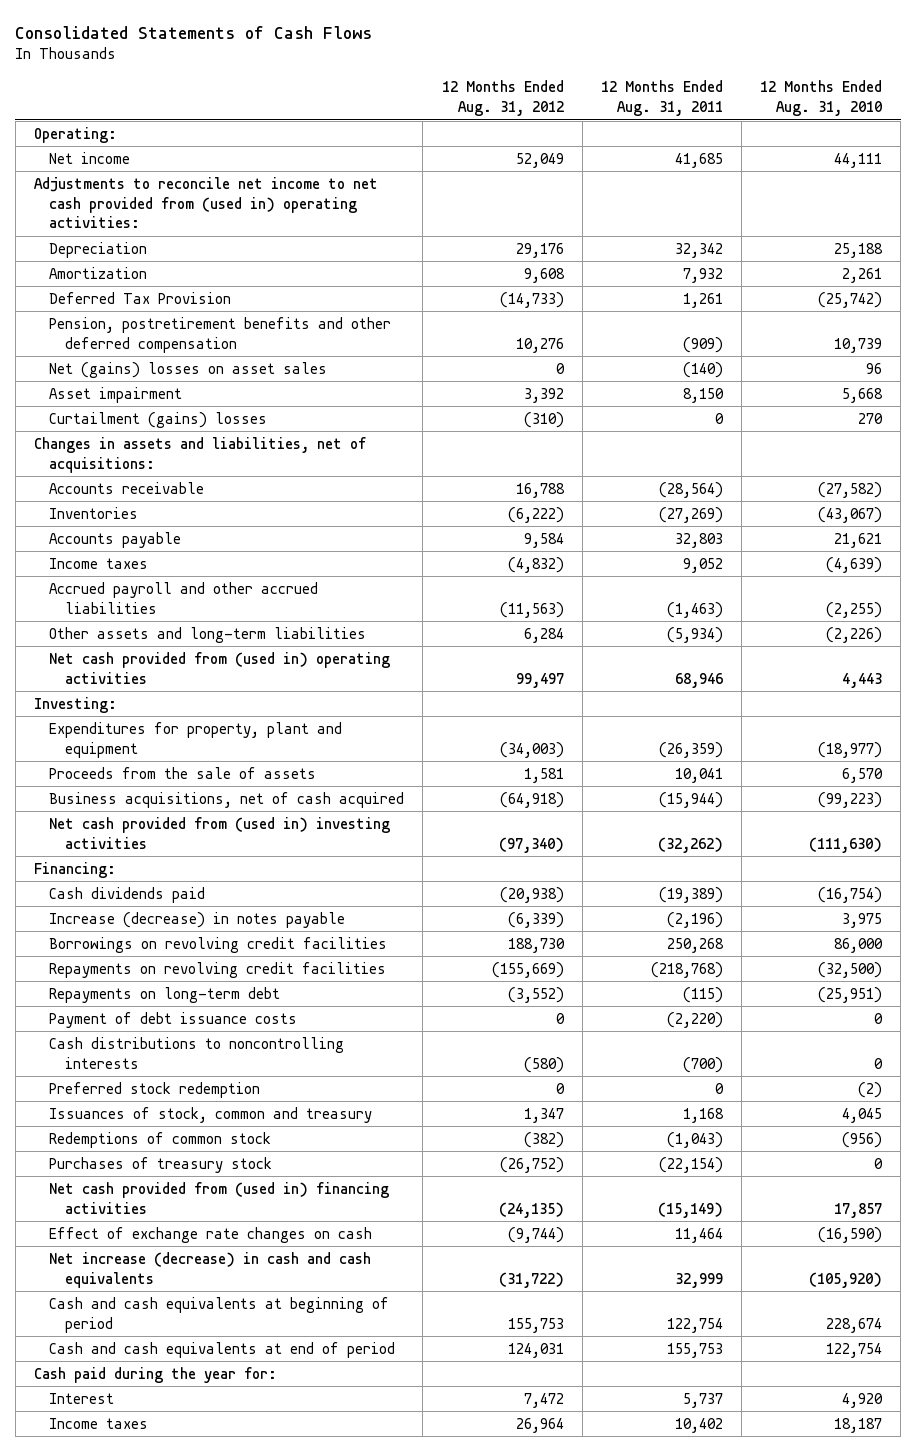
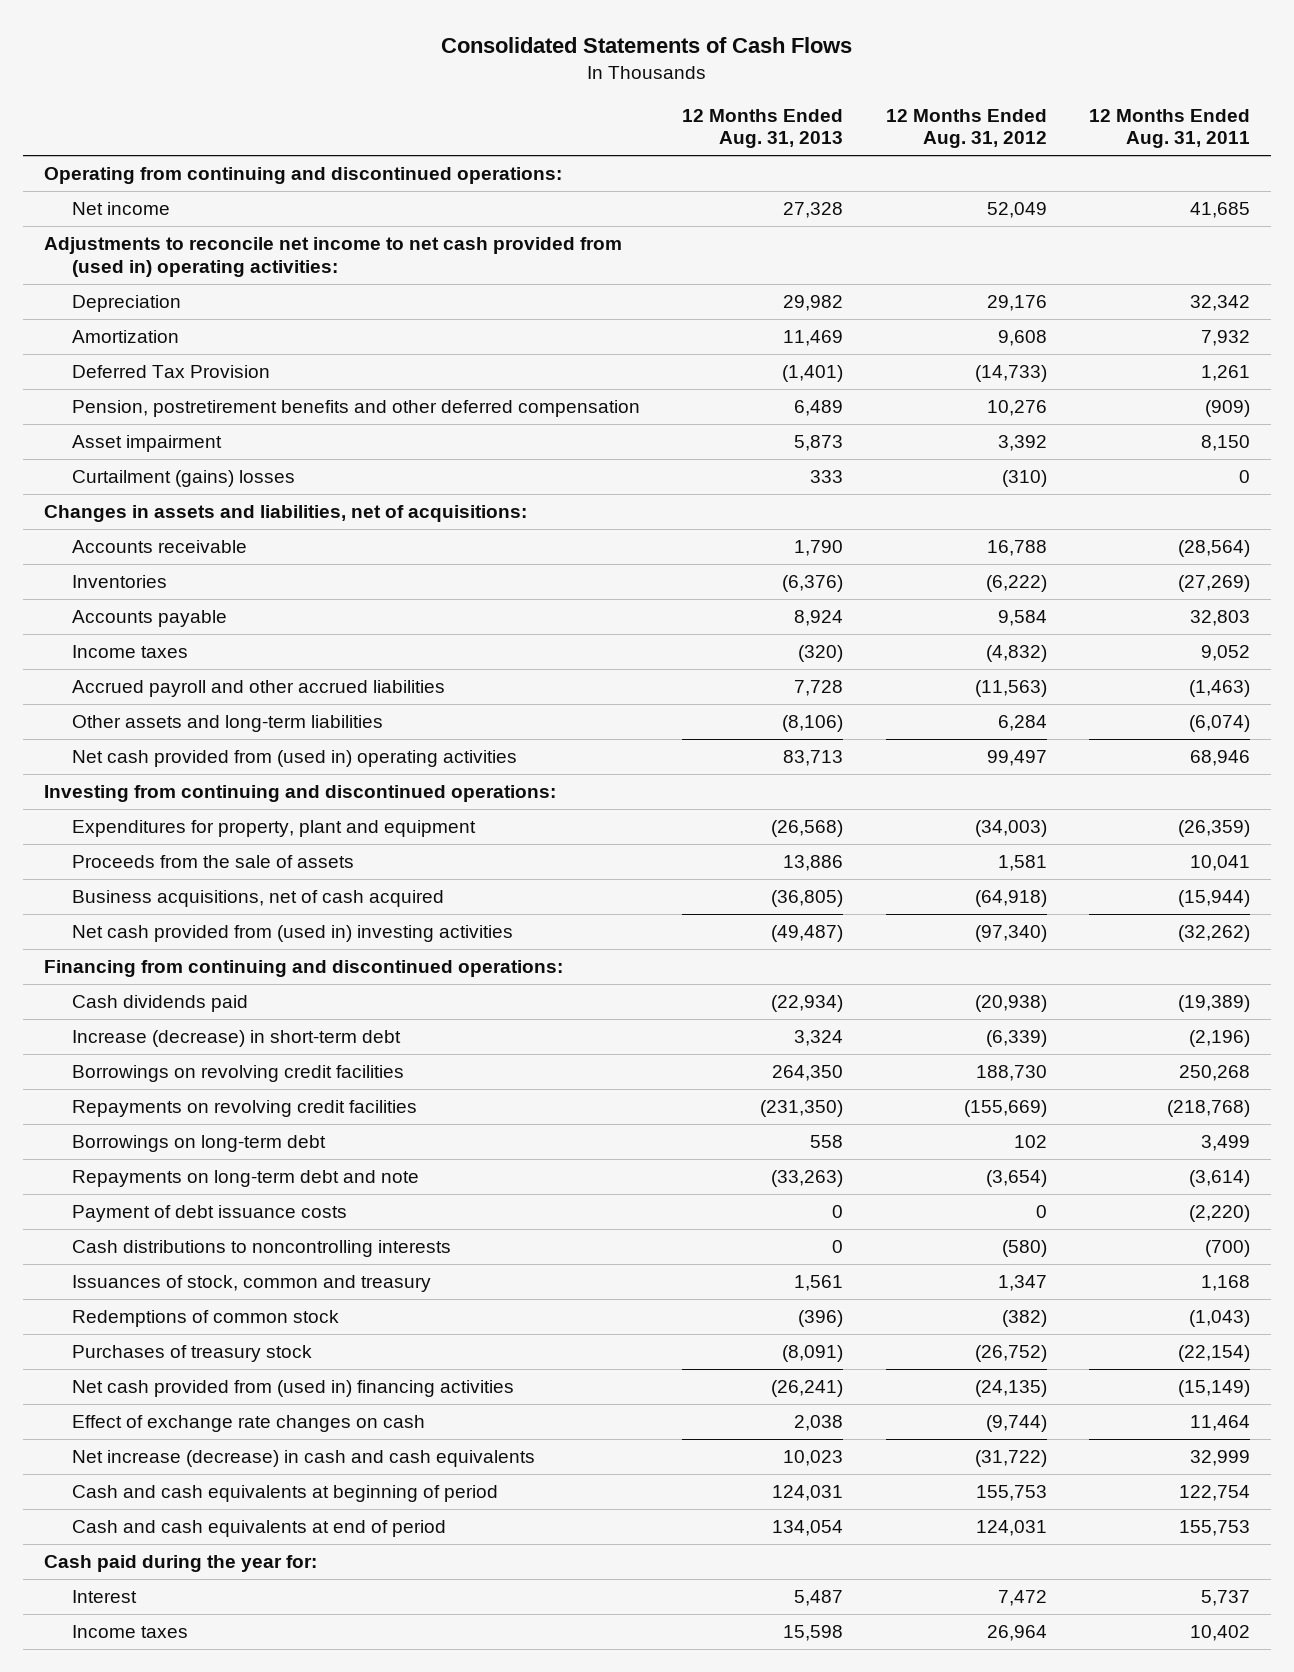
[759,80,882,117] 12 Months Ended Aug. 31, 2010 -> none
none -> [682,108,844,149] 12 Months Ended Aug. 31, 2013
[33,126,117,143] Operating: -> [44,167,563,185] Operating from continuing and discontinued operations:
[49,361,328,378] Net (gains) losses on asset sales -> none
[666,626,723,643] (5,934) -> [1188,715,1250,733] (6,074)
[33,696,117,713] Investing: -> [44,785,557,803] Investing from continuing and discontinued operations:
[33,861,116,878] Financing: -> [44,960,564,978] Financing from continuing and discontinued operations:
[49,911,346,928] Increase (decrease) in notes payable -> [71,1030,401,1048] Increase (decrease) in short-term debt
none -> [71,1135,326,1153] Borrowings on long-term debt
[49,986,281,1003] Repayments on long-term debt -> [71,1170,419,1188] Repayments on long-term debt and note
[507,986,564,1003] (3,552) -> [985,1170,1047,1188] (3,654)
[682,986,723,1003] (115) -> [1188,1170,1250,1188] (3,614)
[49,1081,261,1098] Preferred stock redemption -> none

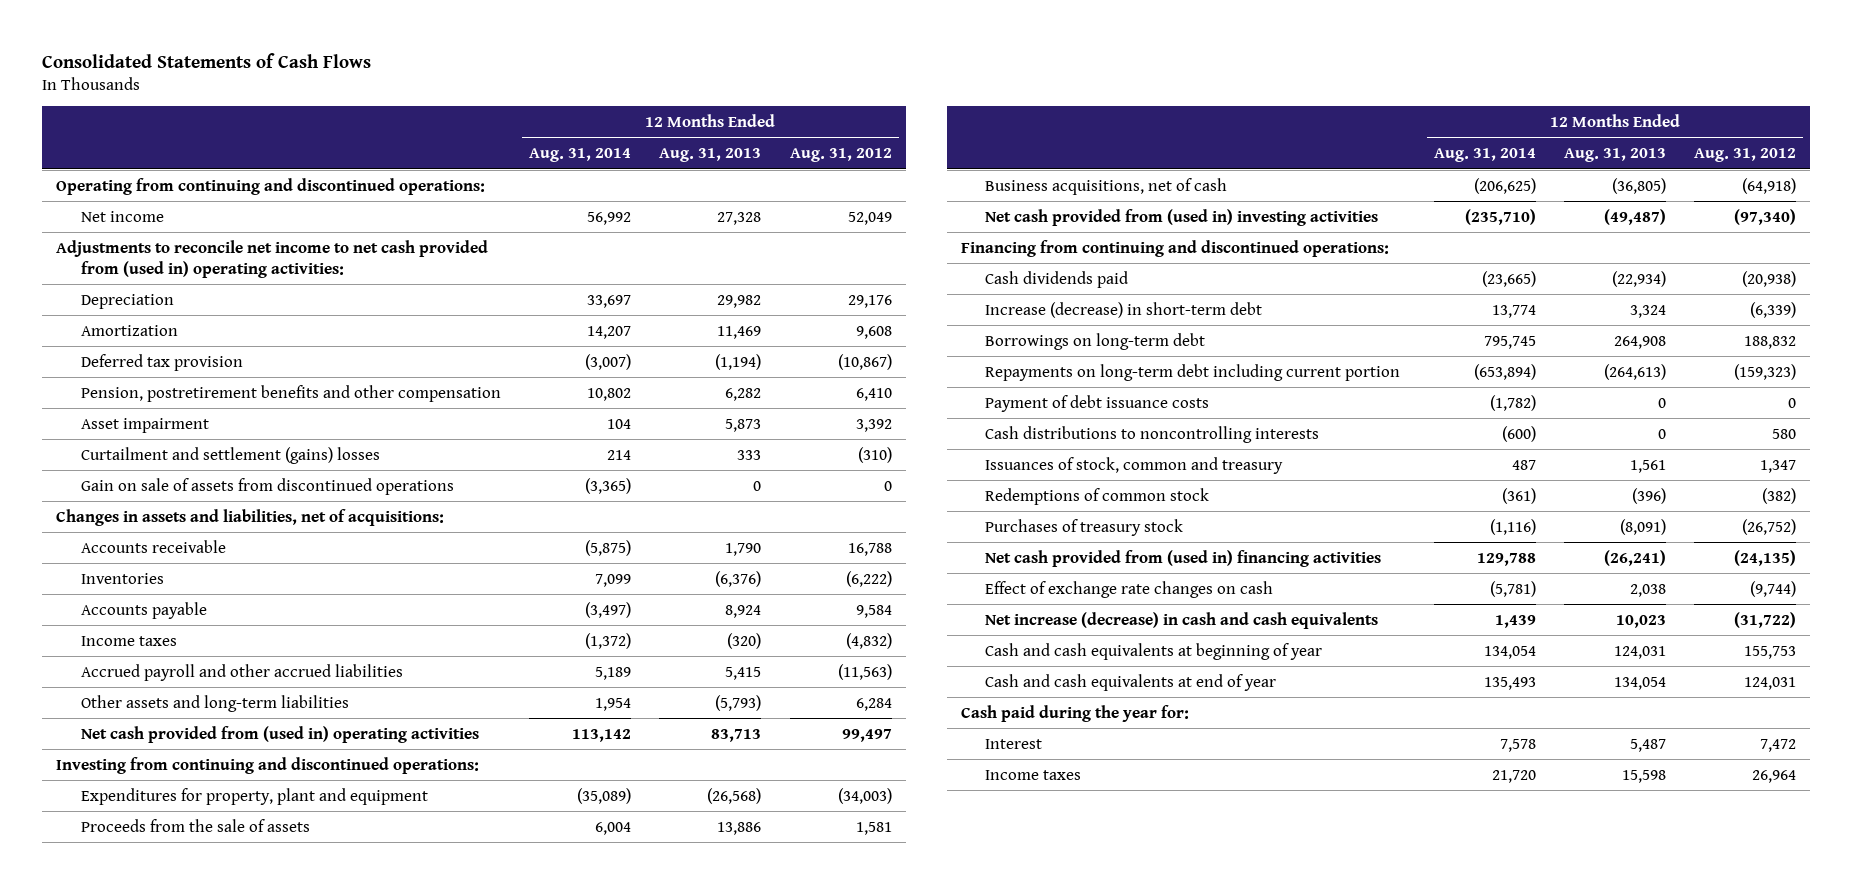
[1088,108,1250,149] 12 Months Ended Aug. 31, 2011 -> none
none -> [529,148,632,163] Aug. 31, 2014
[71,365,270,379] Deferred Tax Provision -> [80,353,243,371] Deferred tax provision
[782,365,844,383] (1,401) -> [715,353,762,370] (1,194)
[974,365,1047,383] (14,733) -> [837,353,892,370] (10,867)
[71,400,640,418] Pension, postretirement benefits and other deferred compensation -> [80,384,501,402] Pension, postretirement benefits and other compensation
[794,400,844,417] 6,489 -> [725,387,762,401] 6,282
[986,400,1047,417] 10,276 -> [855,387,892,401] 6,410
[71,470,295,488] Curtailment (gains) losses -> [80,446,380,464] Curtailment and settlement (gains) losses
none -> [80,477,454,495] Gain on sale of assets from discontinued operations
[794,680,844,697] 7,728 -> [725,666,762,680] 5,415
[782,715,844,733] (8,106) -> [715,694,762,711] (5,793)
[71,890,444,908] Business acquisitions, net of cash acquired -> [985,177,1228,195] Business acquisitions, net of cash
[71,1065,404,1083] Borrowings on revolving credit facilities -> none
[71,1100,417,1118] Repayments on revolving credit facilities -> none
[810,1135,844,1149] 558 -> [1613,335,1666,349] 264,908
[1013,1135,1047,1149] 102 -> [1744,335,1797,349] 188,832
[71,1170,419,1188] Repayments on long-term debt and note -> [985,363,1401,381] Repayments on long-term debt including current portion
[771,1170,844,1188] (33,263) -> [1603,363,1666,380] (264,613)
[985,1170,1047,1188] (3,654) -> [1734,363,1797,380] (159,323)
[1001,1240,1047,1258] (580) -> [1772,428,1797,439] 580
[71,1485,498,1503] Cash and cash equivalents at beginning of period -> [985,642,1323,660] Cash and cash equivalents at beginning of year
[71,1520,446,1538] Cash and cash equivalents at end of period -> [985,673,1277,691] Cash and cash equivalents at end of year

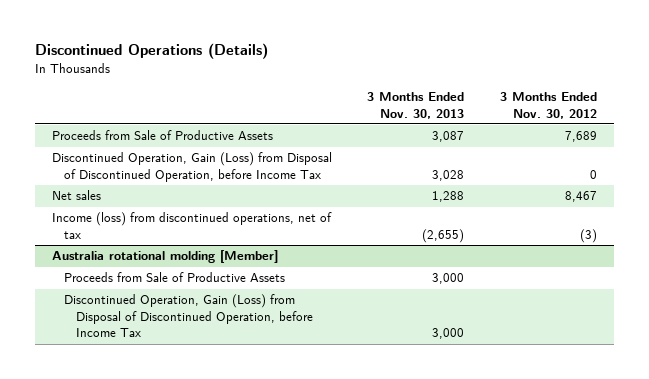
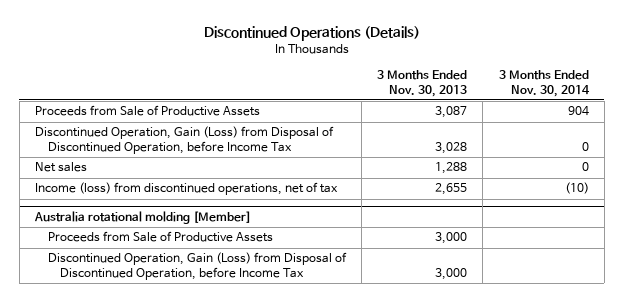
[499,92,597,119] 3 Months Ended Nov. 30, 2012 -> none
none -> [498,70,590,97] 3 Months Ended Nov. 30, 2014
[422,228,465,243] (2,655) -> [435,183,468,196] 2,655

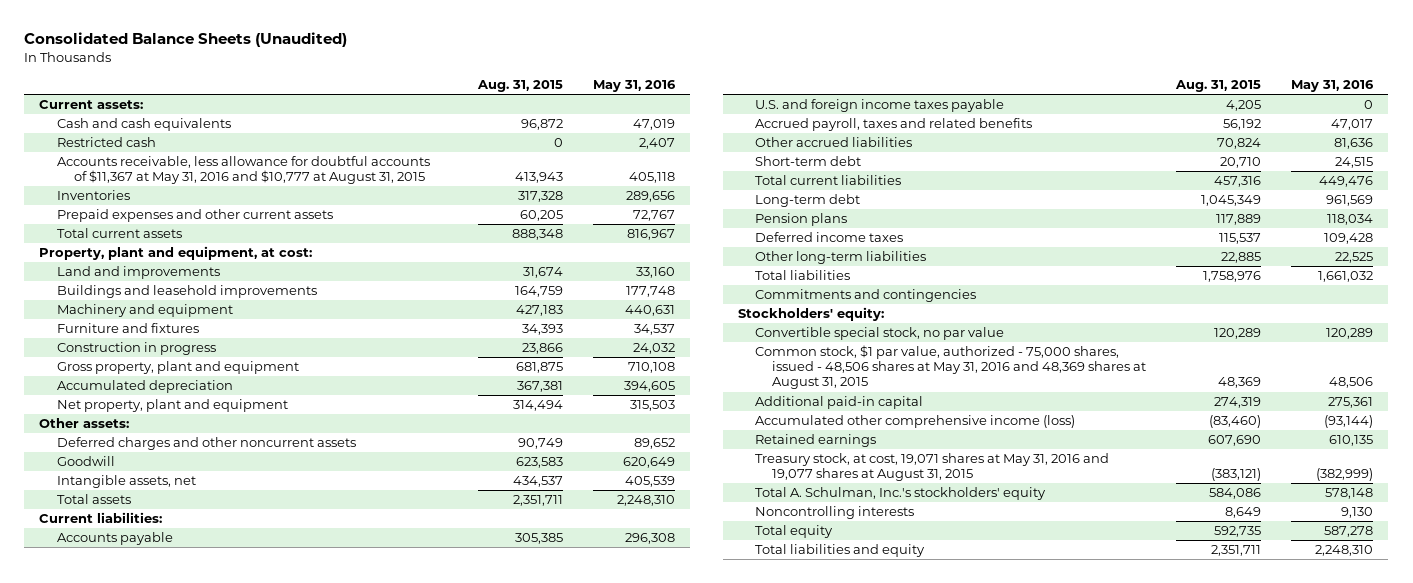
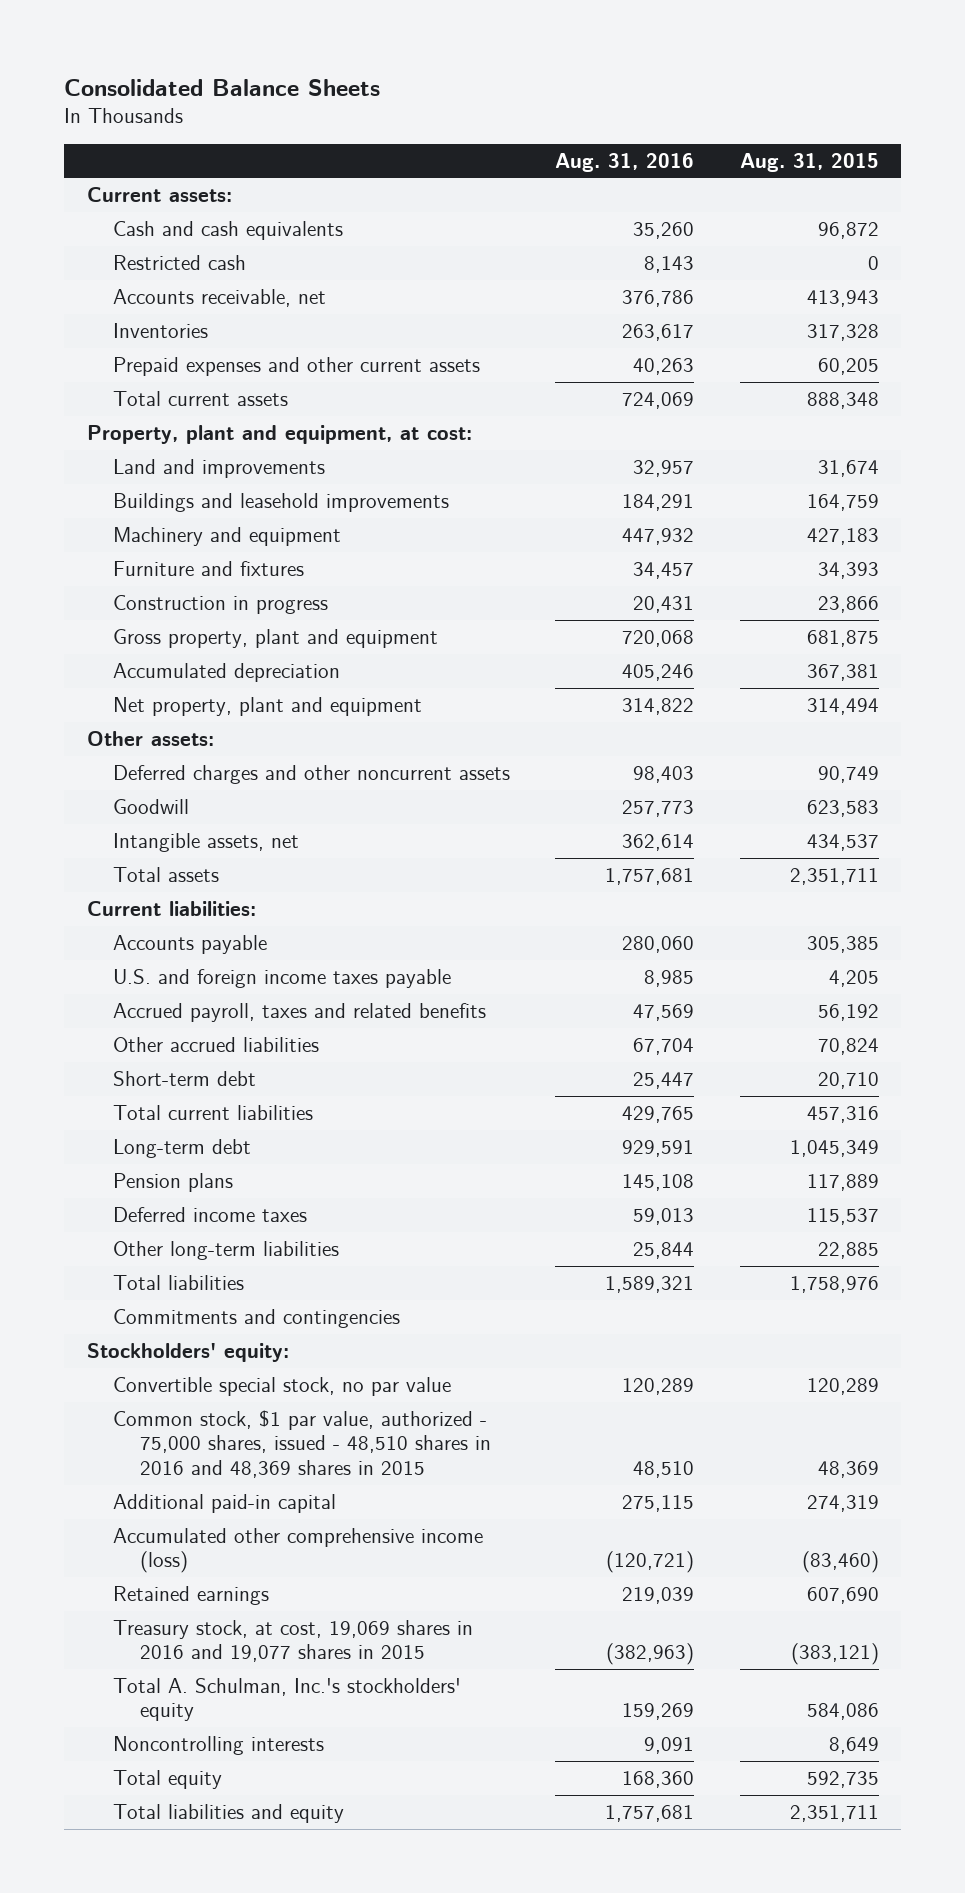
[24,32,348,48] Consolidated Balance Sheets (Unaudited) -> [64,78,381,96] Consolidated Balance Sheets
[593,80,677,93] May 31, 2016 -> none
none -> [555,152,695,172] Aug. 31, 2016
[56,156,430,185] Accounts receivable, less allowance for doubtful accounts of $11,367 at May 31, 2016 and $10,777 at August 31, 2015 -> [113,288,327,307] Accounts receivable, net
[754,345,1146,390] Common stock, $1 par value, authorized - 75,000 shares, issued - 48,506 shares at May 31, 2016 and 48,369 shares at August 31, 2015 -> [113,1409,491,1478] Common stock, $1 par value, authorized - 75,000 shares, issued - 48,510 shares in 2016 and 48,369 shares in 2015
[754,453,1109,482] Treasury stock, at cost, 19,071 shares at May 31, 2016 and 19,077 shares at August 31, 2015 -> [113,1619,474,1663] Treasury stock, at cost, 19,069 shares in 2016 and 19,077 shares in 2015

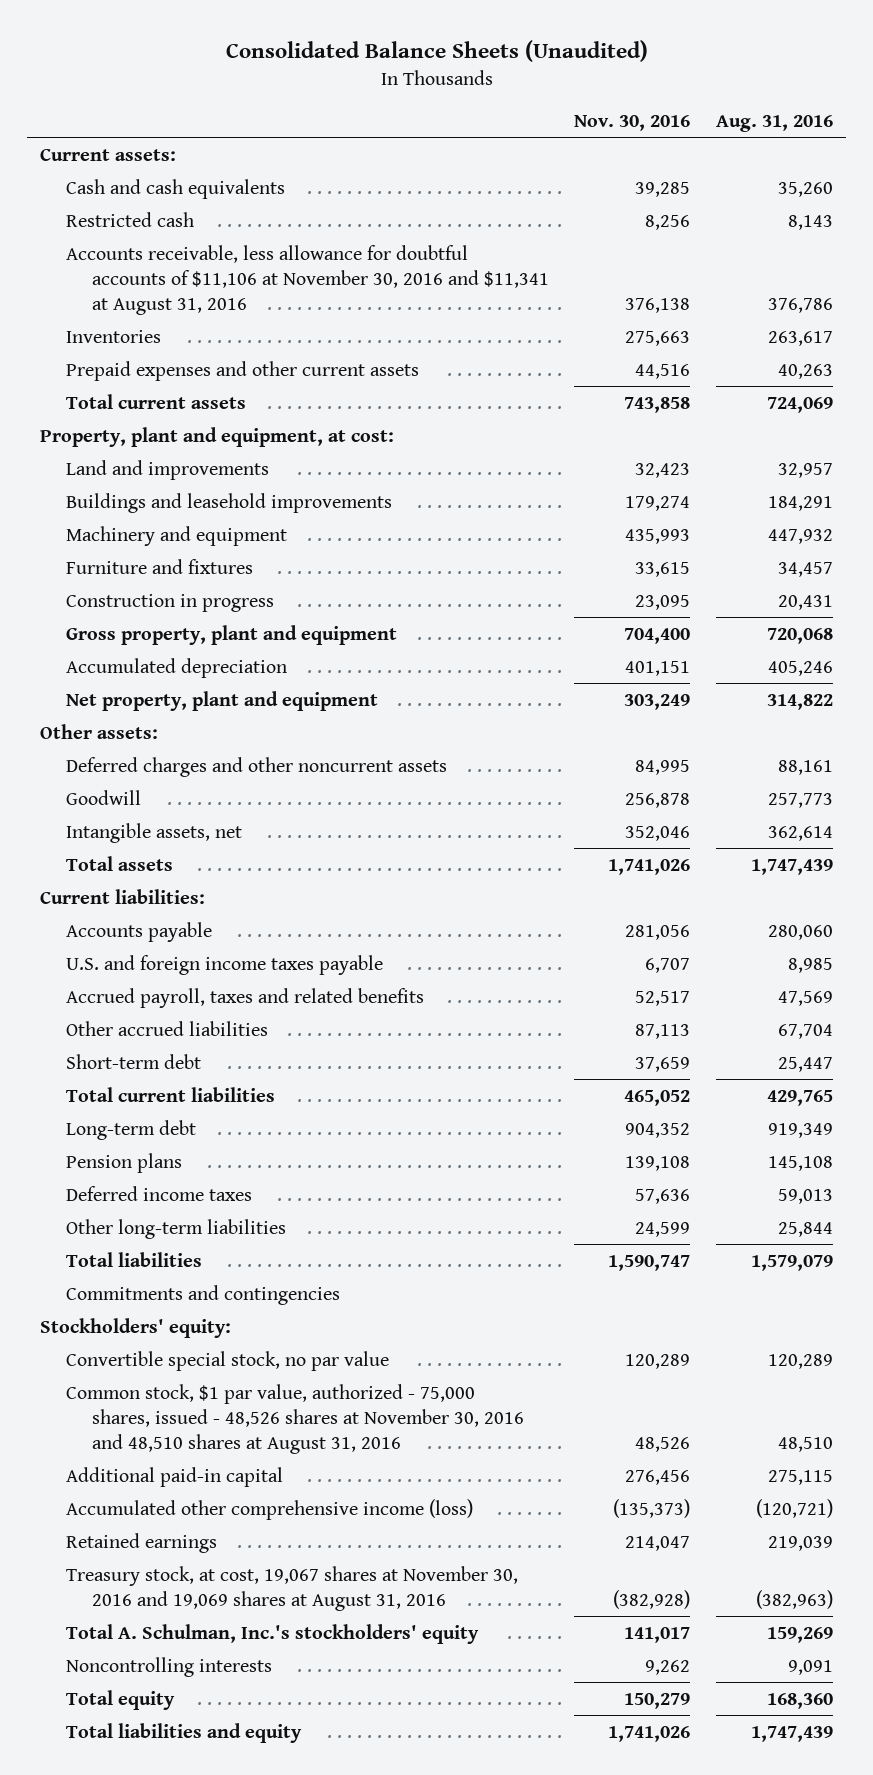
[64,78,381,96] Consolidated Balance Sheets -> [225,39,648,62] Consolidated Balance Sheets (Unaudited)
[739,152,879,172] Aug. 31, 2015 -> none
none -> [574,115,691,132] Nov. 30, 2016
[113,288,327,307] Accounts receivable, net -> [65,244,549,316] Accounts receivable, less allowance for doubtful accounts of $11,106 at November 30, 2016 and $11,341 at August 31, 2016
[633,765,695,783] 98,403 -> [778,759,834,775] 88,161
[605,867,695,885] 1,757,681 -> [751,858,834,875] 1,747,439
[622,1139,695,1157] 929,591 -> [768,1122,834,1138] 919,349
[605,1275,695,1293] 1,589,321 -> [751,1254,834,1271] 1,579,079
[113,1409,491,1478] Common stock, $1 par value, authorized - 75,000 shares, issued - 48,510 shares in 2016 and 48,369 shares in 2015 -> [65,1383,524,1455] Common stock, $1 par value, authorized - 75,000 shares, issued - 48,526 shares at November 30, 2016 and 48,510 shares at August 31, 2016
[113,1619,474,1663] Treasury stock, at cost, 19,069 shares in 2016 and 19,077 shares in 2015 -> [65,1565,518,1611] Treasury stock, at cost, 19,067 shares at November 30, 2016 and 19,069 shares at August 31, 2016
[605,1804,695,1822] 1,757,681 -> [751,1725,834,1742] 1,747,439

